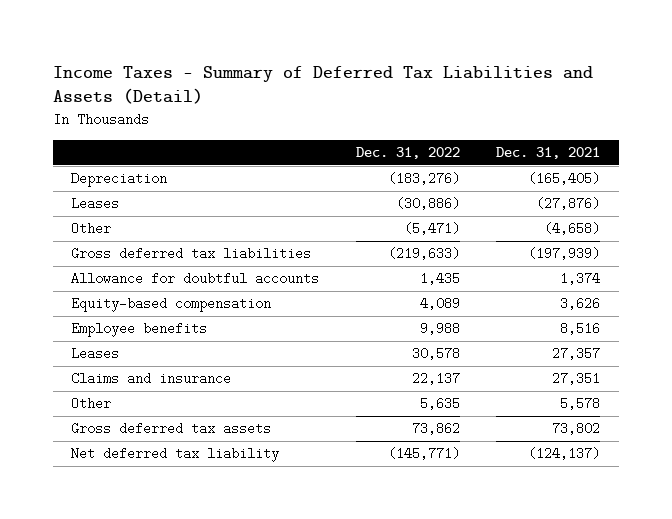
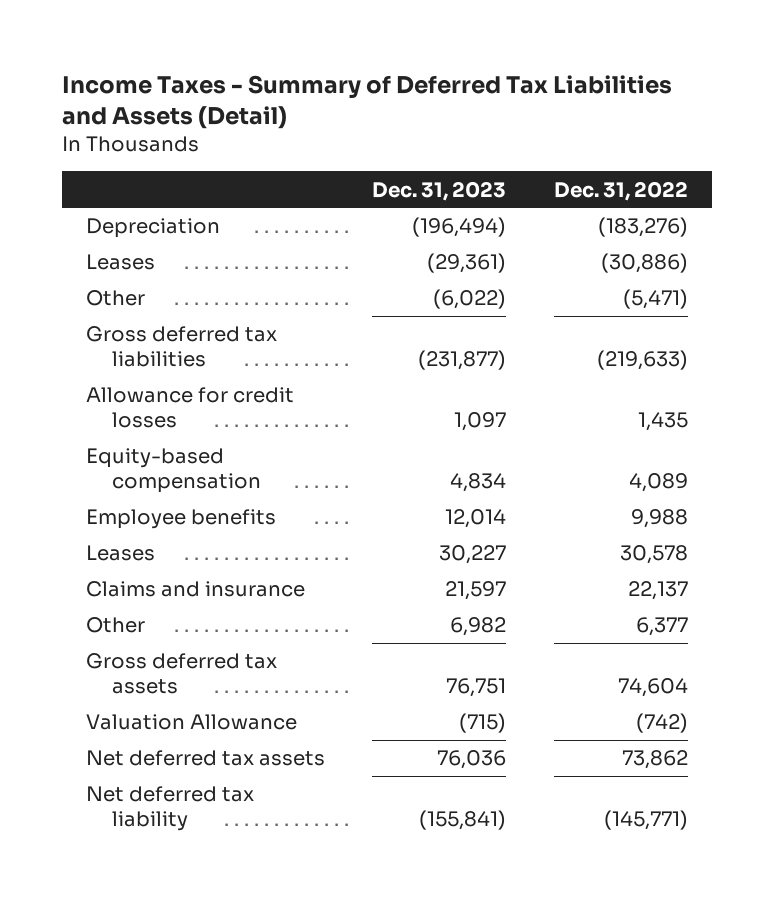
[496,147,601,160] Dec. 31, 2021 -> none
none -> [372,180,507,201] Dec. 31, 2023
[71,272,320,286] Allowance for doubtful accounts -> [85,387,294,429] Allowance for credit losses
[419,397,460,411] 5,635 -> [635,617,688,637] 6,377
[411,422,460,436] 73,862 -> [617,678,688,698] 74,604
none -> [85,714,297,731] Valuation Allowance
none -> [85,750,325,767] Net deferred tax assets

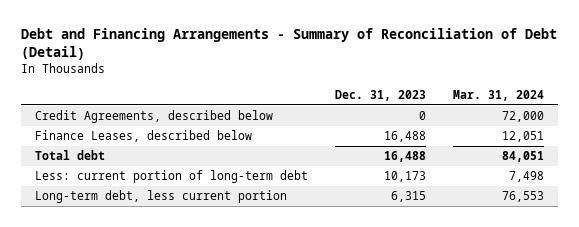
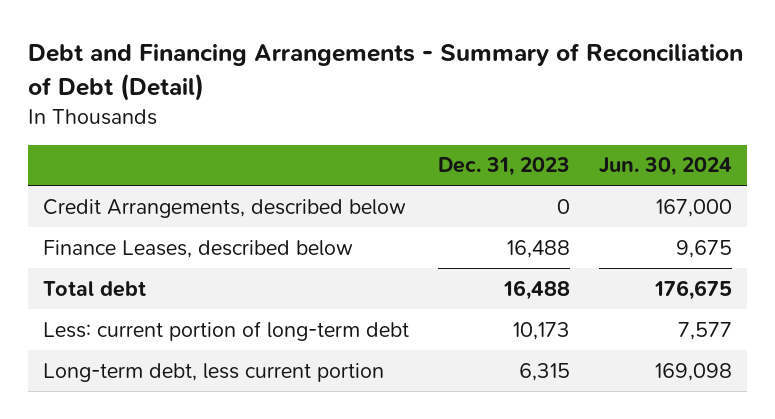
[453,89,545,101] Mar. 31, 2024 -> none
none -> [599,157,733,177] Jun. 30, 2024
[34,110,273,124] Credit Agreements, described below -> [42,198,406,218] Credit Arrangements, described below

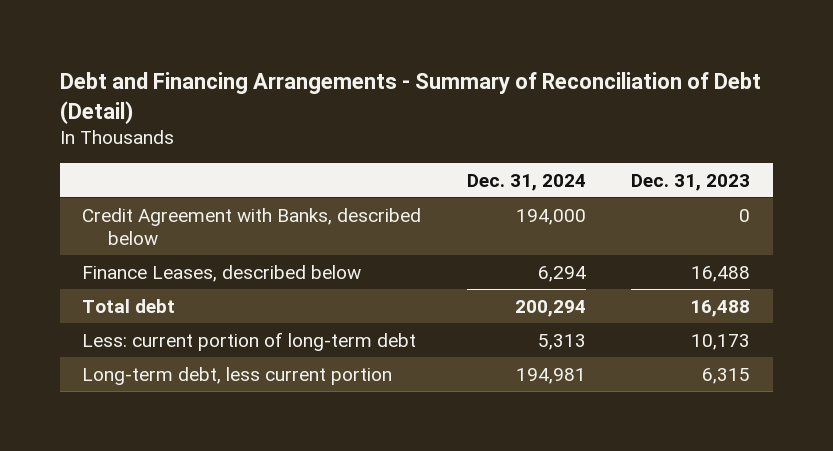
[599,157,733,177] Jun. 30, 2024 -> none
none -> [466,173,586,191] Dec. 31, 2024
[42,198,406,218] Credit Arrangements, described below -> [82,207,422,245] Credit Agreement with Banks, described below

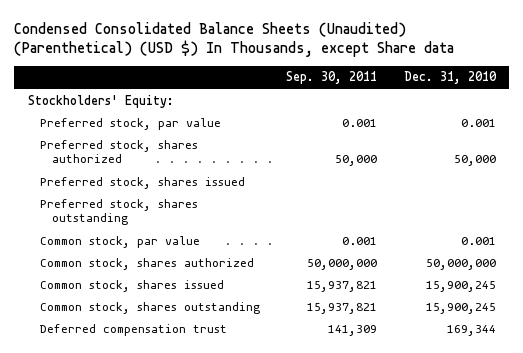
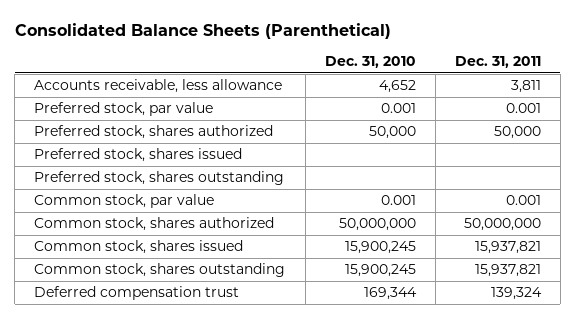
[14,21,455,58] Condensed Consolidated Balance Sheets (Unaudited) (Parenthetical) (USD $) In Thousands, except Share data -> [14,23,391,40] Consolidated Balance Sheets (Parenthetical)
[286,71,378,85] Sep. 30, 2011 -> none
none -> [454,56,541,69] Dec. 31, 2011
[27,94,174,108] Stockholders' Equity: -> none
none -> [34,79,283,94] Accounts receivable, less allowance

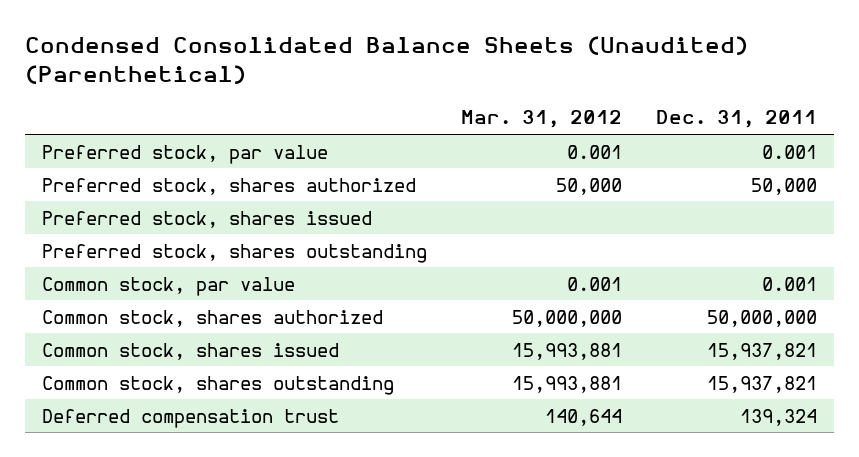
[14,23,391,40] Consolidated Balance Sheets (Parenthetical) -> [24,36,748,85] Condensed Consolidated Balance Sheets (Unaudited) (Parenthetical)
[324,56,416,69] Dec. 31, 2010 -> none
none -> [460,110,622,129] Mar. 31, 2012
[34,79,283,94] Accounts receivable, less allowance -> none

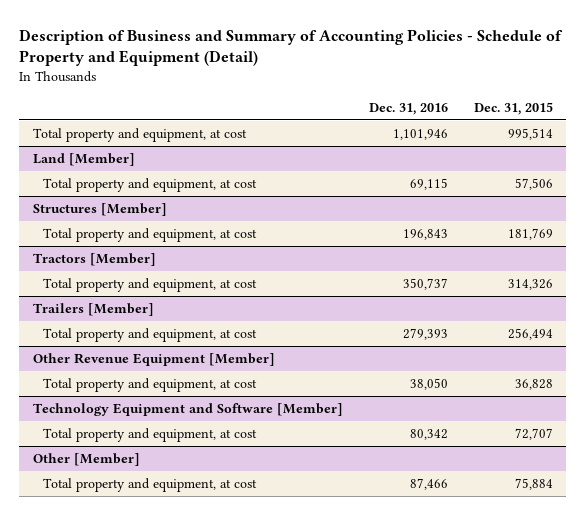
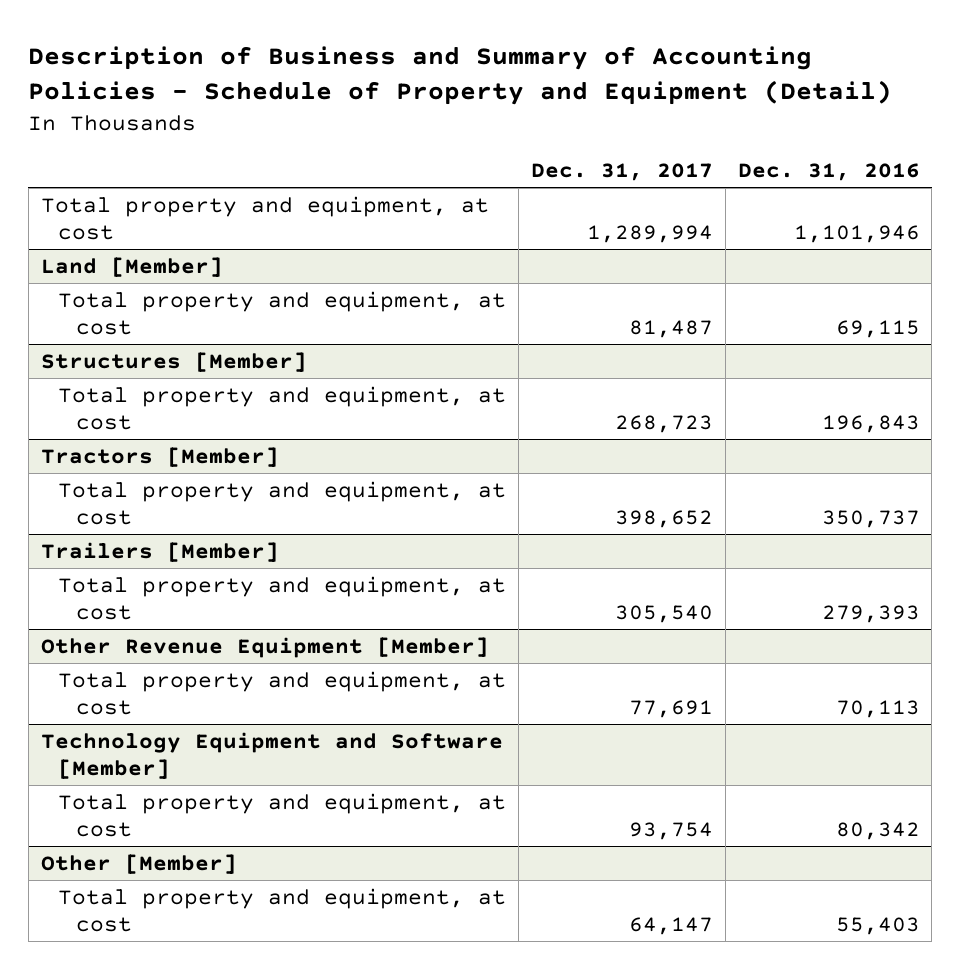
[474,101,554,115] Dec. 31, 2015 -> none
none -> [531,162,714,181] Dec. 31, 2017
[409,377,448,390] 38,050 -> [835,699,920,718] 70,113
[409,477,448,490] 87,466 -> [835,916,920,935] 55,403

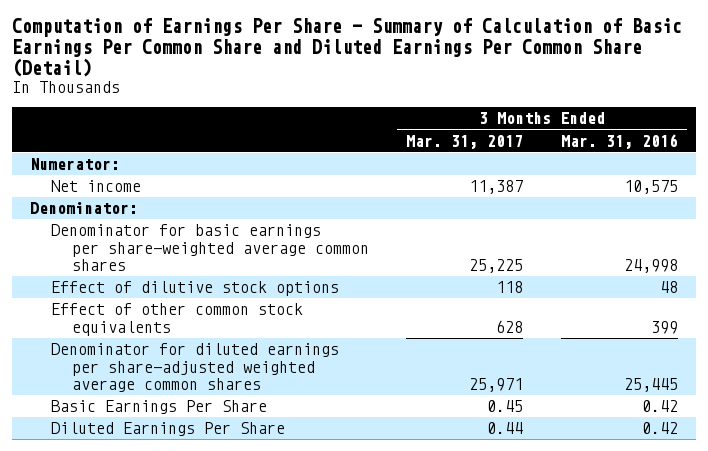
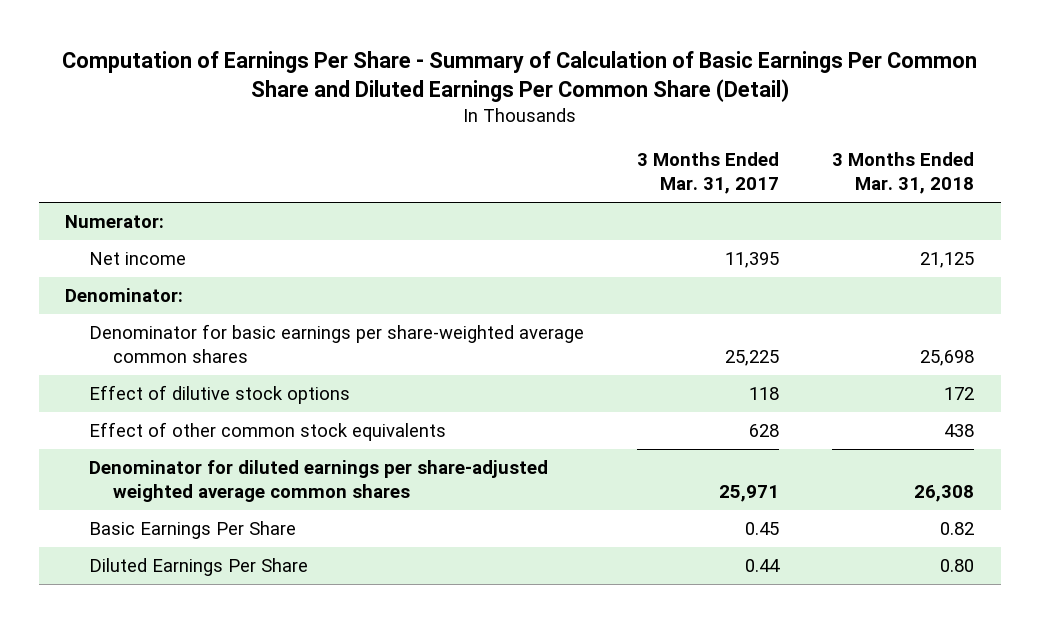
[560,133,678,149] Mar. 31, 2016 -> none
none -> [832,152,975,195] 3 Months Ended Mar. 31, 2018
[469,180,524,195] 11,387 -> [725,252,780,269] 11,395

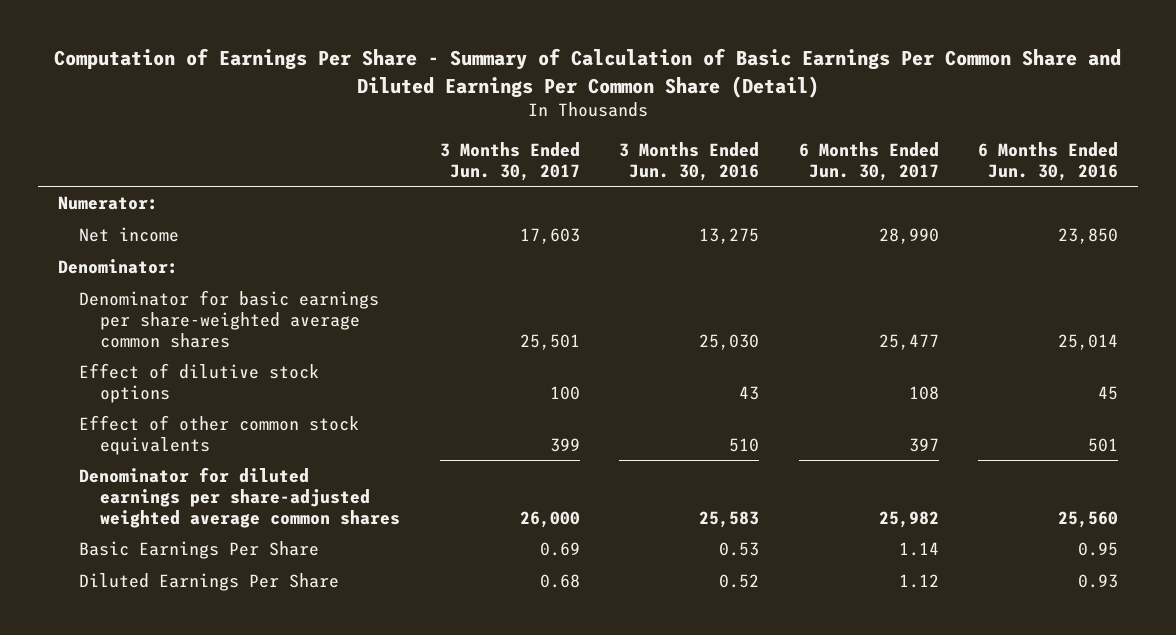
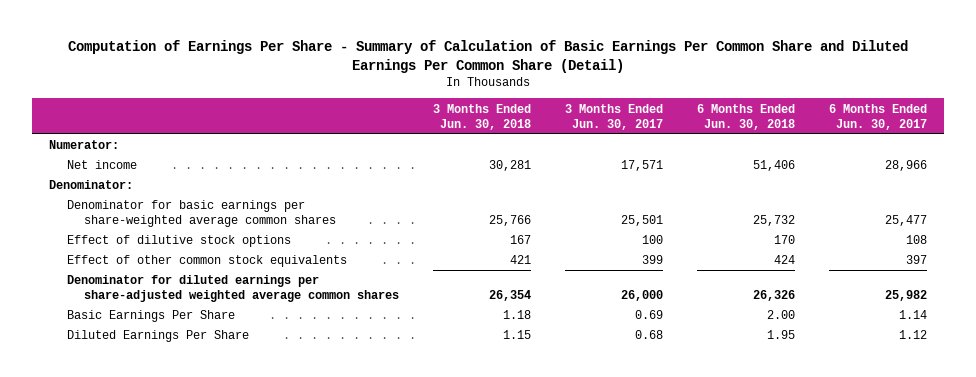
[619,141,760,181] 3 Months Ended Jun. 30, 2016 -> none
[978,141,1119,181] 6 Months Ended Jun. 30, 2016 -> none
none -> [433,103,532,130] 3 Months Ended Jun. 30, 2018
none -> [696,103,795,130] 6 Months Ended Jun. 30, 2018
[519,227,580,244] 17,603 -> [621,160,664,172] 17,571
[878,227,939,244] 28,990 -> [884,160,927,172] 28,966

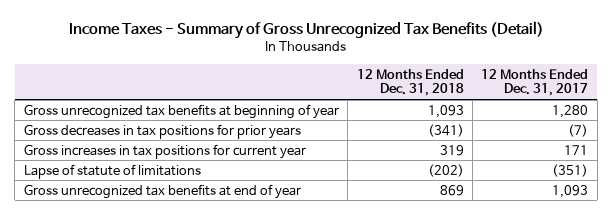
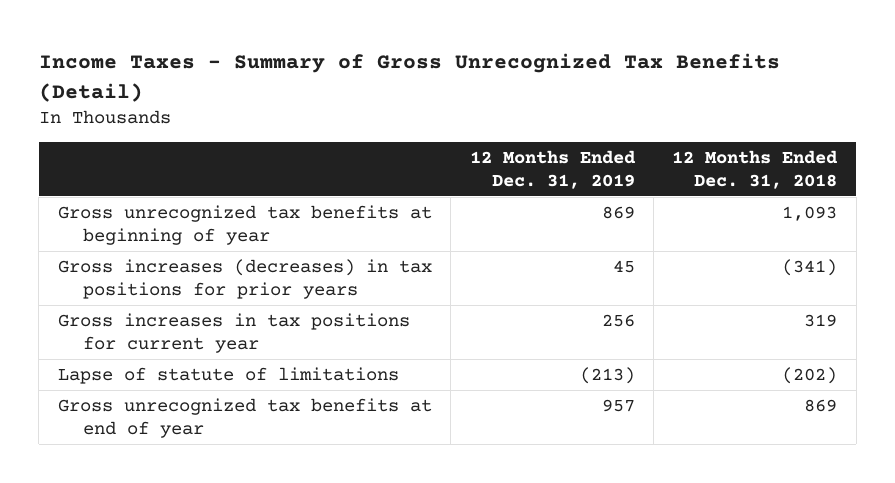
[481,68,589,97] 12 Months Ended Dec. 31, 2017 -> none
none -> [469,149,636,189] 12 Months Ended Dec. 31, 2019
[23,123,301,139] Gross decreases in tax positions for prior years -> [57,258,432,299] Gross increases (decreases) in tax positions for prior years

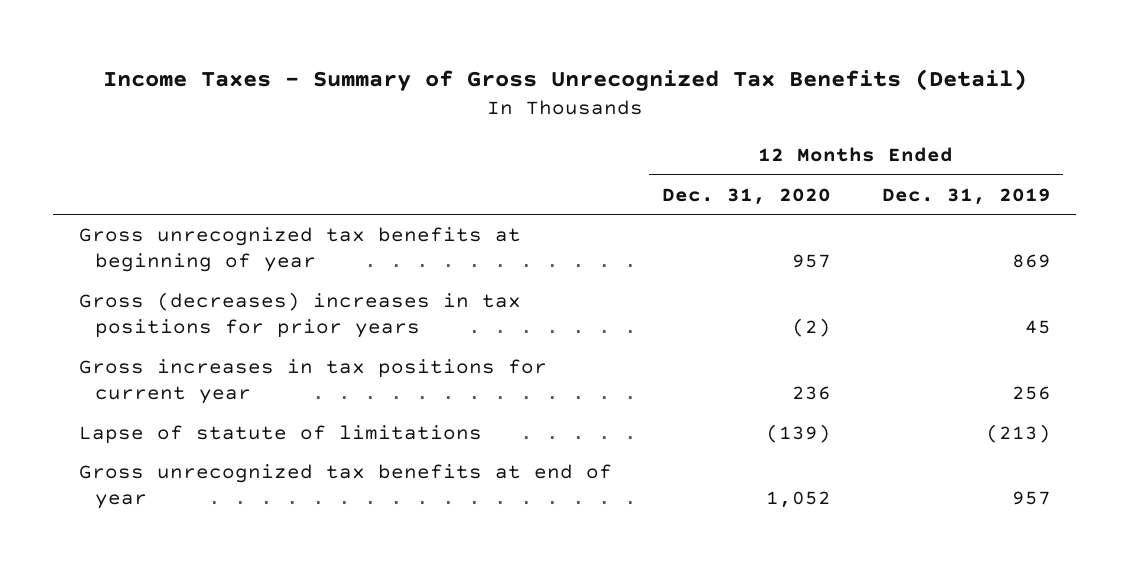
[672,149,839,189] 12 Months Ended Dec. 31, 2018 -> none
none -> [662,187,832,205] Dec. 31, 2020
[57,258,432,299] Gross increases (decreases) in tax positions for prior years -> [78,291,521,339] Gross (decreases) increases in tax positions for prior years

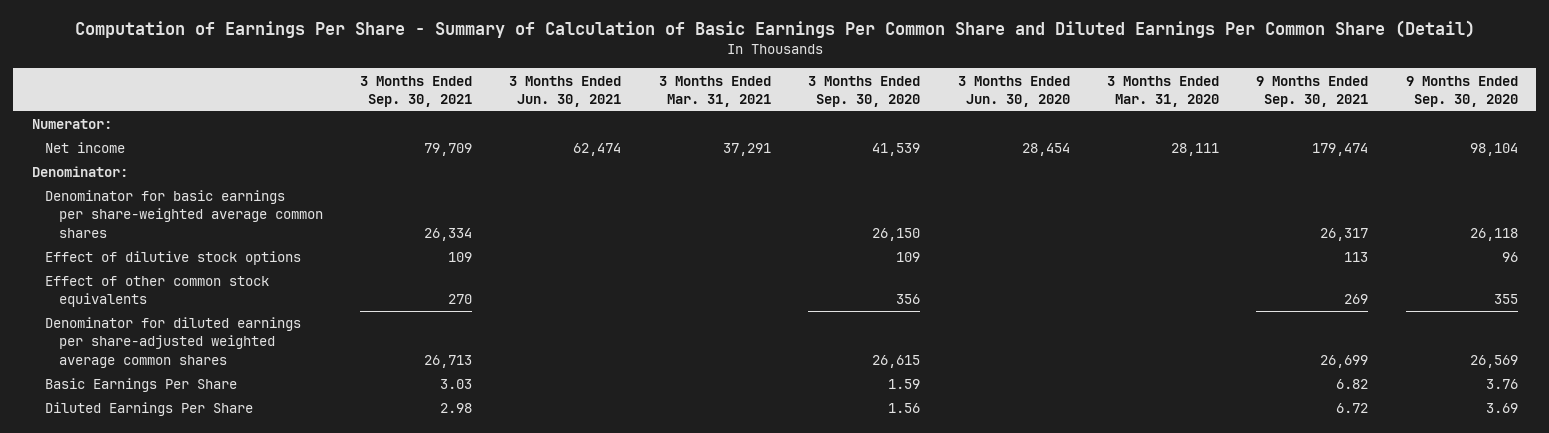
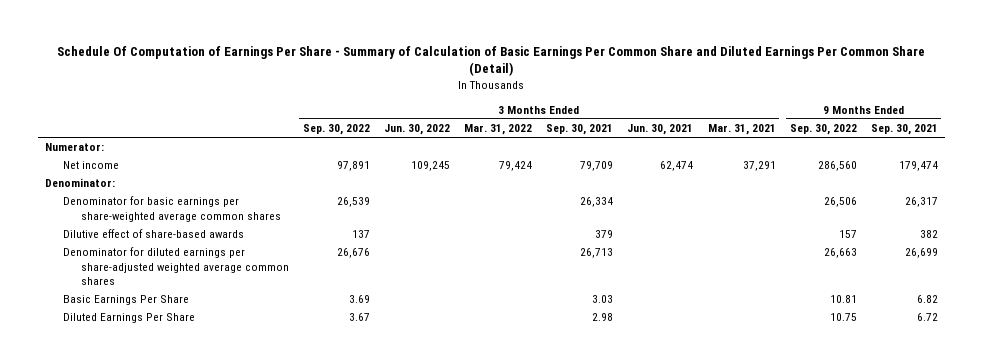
[74,20,1475,39] Computation of Earnings Per Share - Summary of Calculation of Basic Earnings Per Common Share and Diluted Earnings Per Common Share (Detail) -> [57,45,926,77] Schedule Of Computation of Earnings Per Share - Summary of Calculation of Basic Earnings Per Common Share and Diluted Earnings Per Common Share (Detail)
[808,75,921,107] 3 Months Ended Sep. 30, 2020 -> none
[957,75,1070,107] 3 Months Ended Jun. 30, 2020 -> none
[1106,75,1219,107] 3 Months Ended Mar. 31, 2020 -> none
[1405,75,1518,107] 9 Months Ended Sep. 30, 2020 -> none
none -> [302,124,370,136] Sep. 30, 2022
none -> [383,124,450,136] Jun. 30, 2022
none -> [464,124,533,136] Mar. 31, 2022
none -> [789,124,857,136] Sep. 30, 2022
[45,276,270,308] Effect of other common stock equivalents -> none
[45,251,302,266] Effect of dilutive stock options -> [62,229,244,239] Dilutive effect of share-based awards
[448,252,473,263] 109 -> [595,230,614,239] 379
[1344,252,1369,263] 113 -> [919,230,938,239] 382

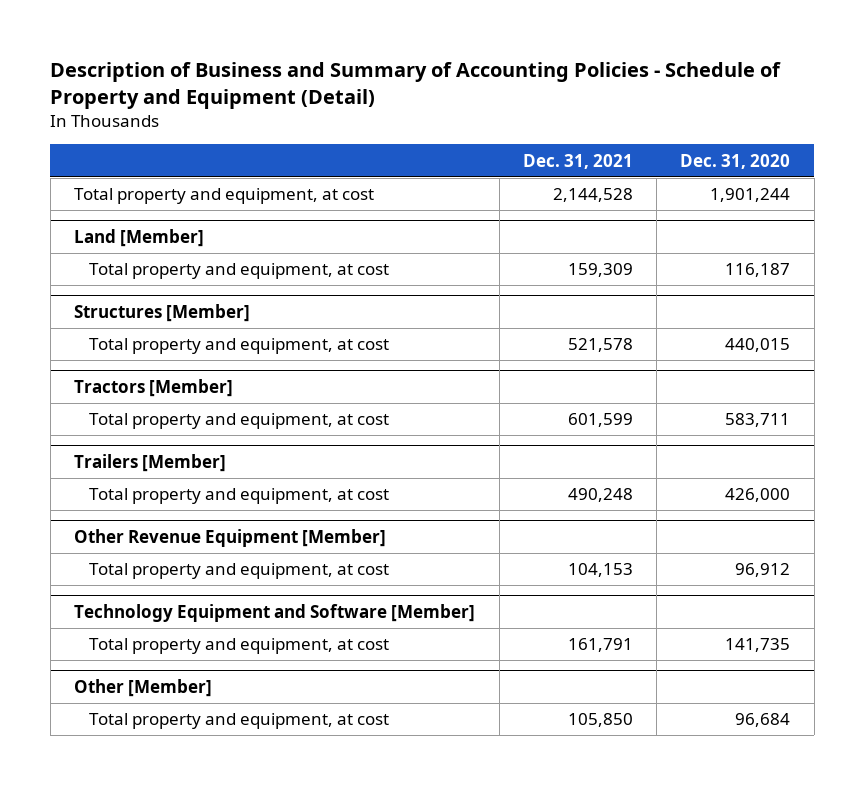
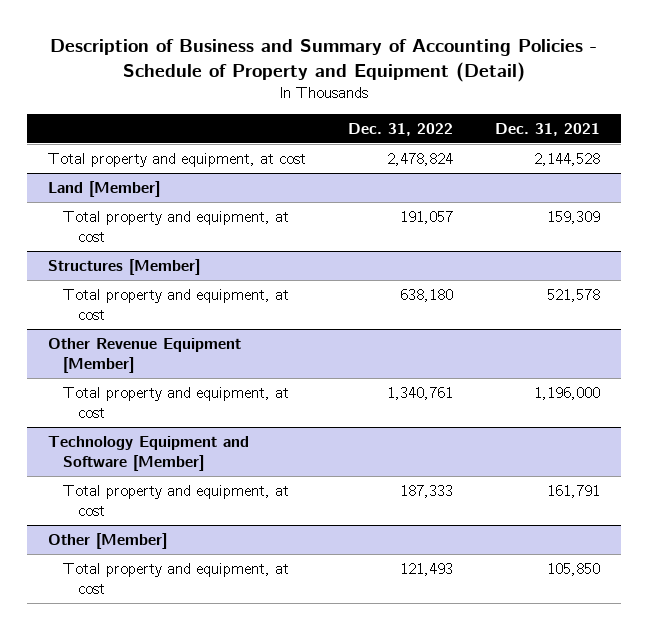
[680,153,791,169] Dec. 31, 2020 -> none
none -> [348,122,454,136] Dec. 31, 2022
[74,379,234,398] Tractors [Member] -> none
[88,413,389,430] Total property and equipment, at cost -> none
[74,454,227,473] Trailers [Member] -> none
[88,488,389,505] Total property and equipment, at cost -> none
[567,563,633,578] 104,153 -> [534,386,601,400] 1,196,000

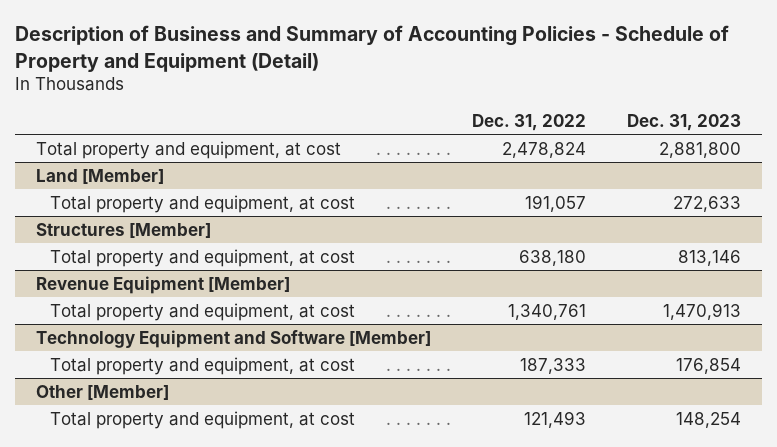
[495,122,601,136] Dec. 31, 2021 -> none
none -> [627,113,742,131] Dec. 31, 2023
[48,337,242,374] Other Revenue Equipment [Member] -> [35,275,290,294] Revenue Equipment [Member]

